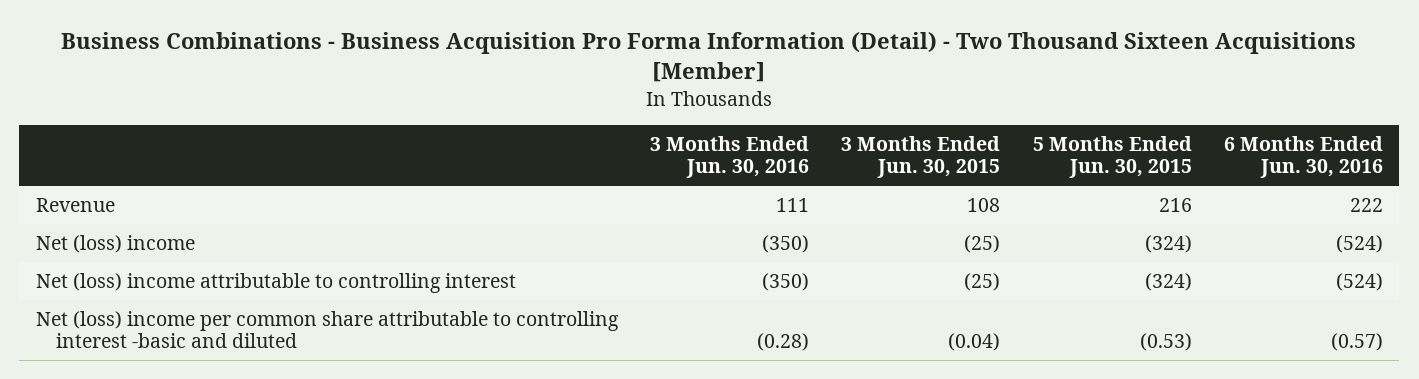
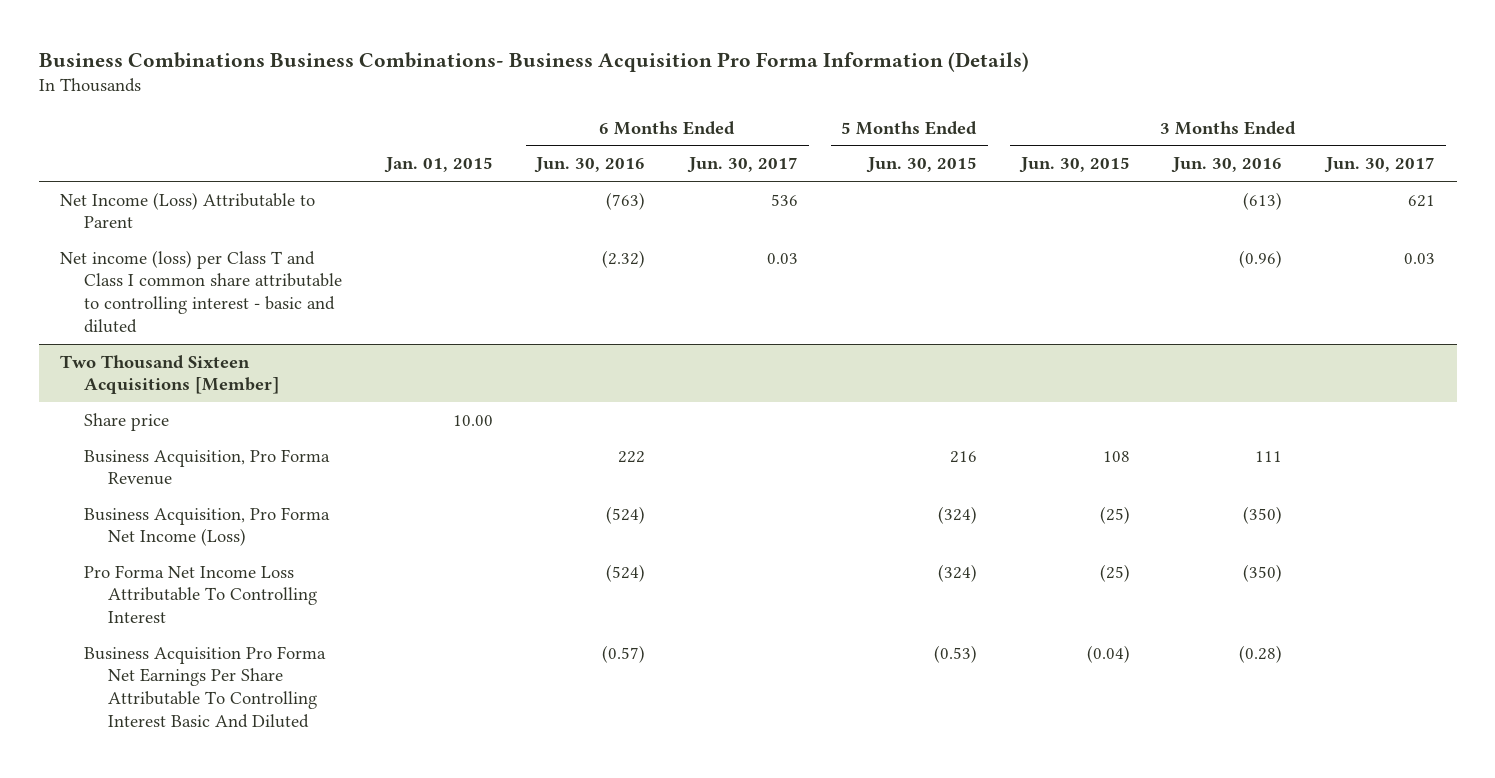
[61,32,1357,83] Business Combinations - Business Acquisition Pro Forma Information (Detail) - Two Thousand Sixteen Acquisitions [Member] -> [38,51,1029,72] Business Combinations Business Combinations- Business Acquisition Pro Forma Information (Details)
none -> [383,157,493,174] Jan. 01, 2015
none -> [687,157,799,174] Jun. 30, 2017
none -> [1324,157,1436,174] Jun. 30, 2017
none -> [60,191,316,229] Net Income (Loss) Attributable to Parent
none -> [60,249,343,333] Net income (loss) per Class T and Class I common share attributable to controlling interest - basic and diluted
none -> [60,354,280,395] Two Thousand Sixteen Acquisitions [Member]
none -> [84,412,170,431] Share price
[35,197,115,212] Revenue -> [84,448,331,486] Business Acquisition, Pro Forma Revenue
[35,234,195,253] Net (loss) income -> [84,506,331,547] Business Acquisition, Pro Forma Net Income (Loss)
[35,272,516,293] Net (loss) income attributable to controlling interest -> [84,564,317,624] Pro Forma Net Income Loss Attributable To Controlling Interest
[35,310,619,349] Net (loss) income per common share attributable to controlling interest -basic and diluted -> [84,645,327,728] Business Acquisition Pro Forma Net Earnings Per Share Attributable To Controlling Interest Basic And Diluted

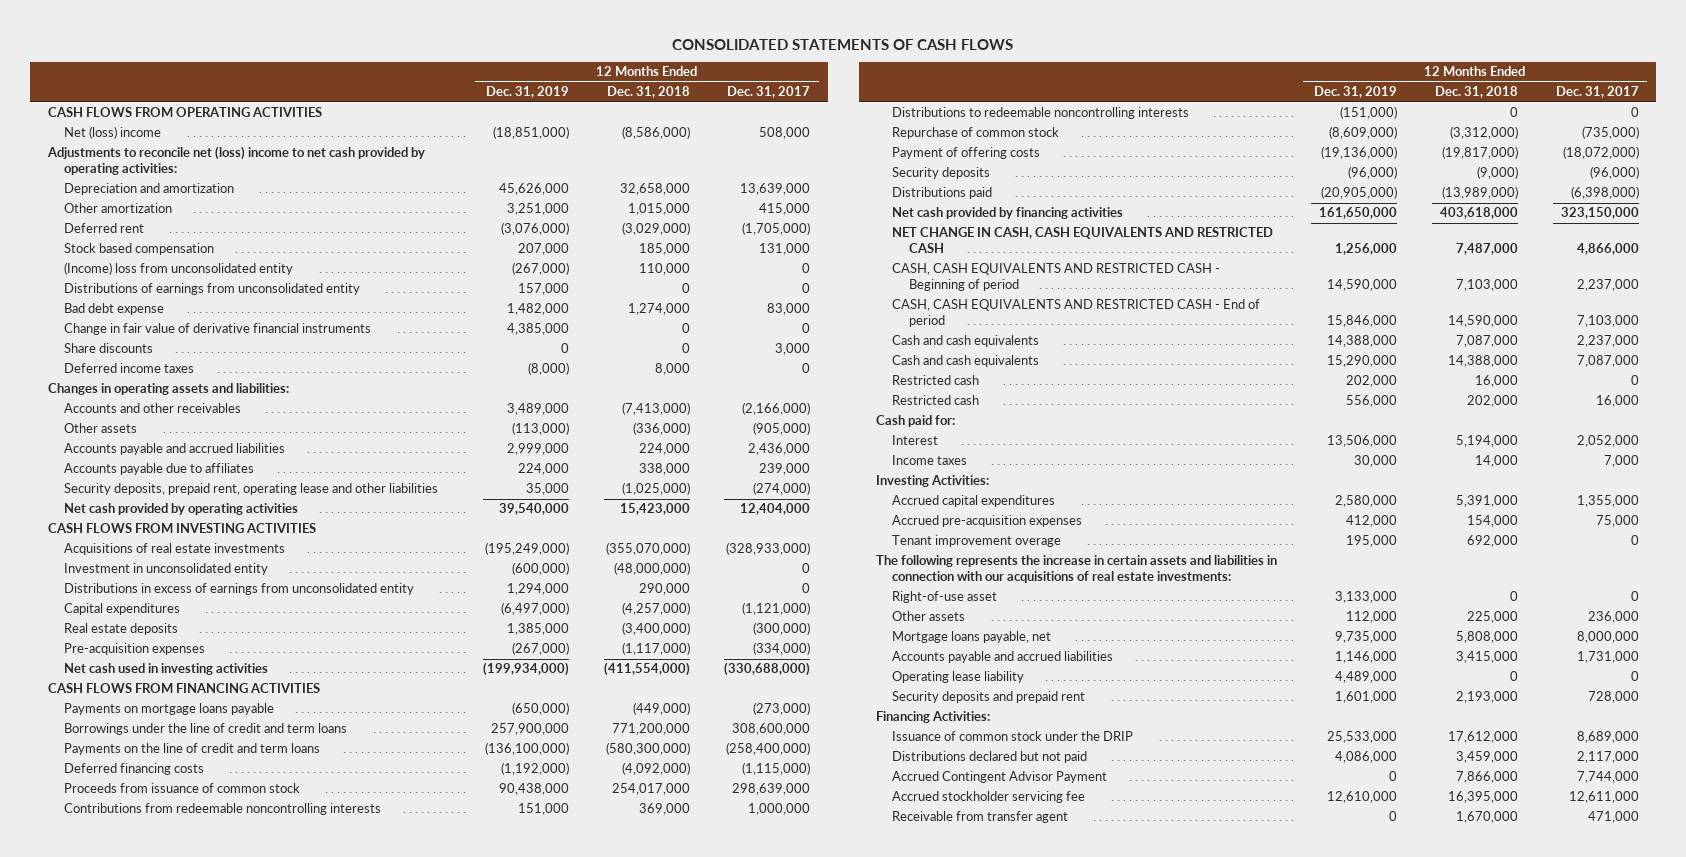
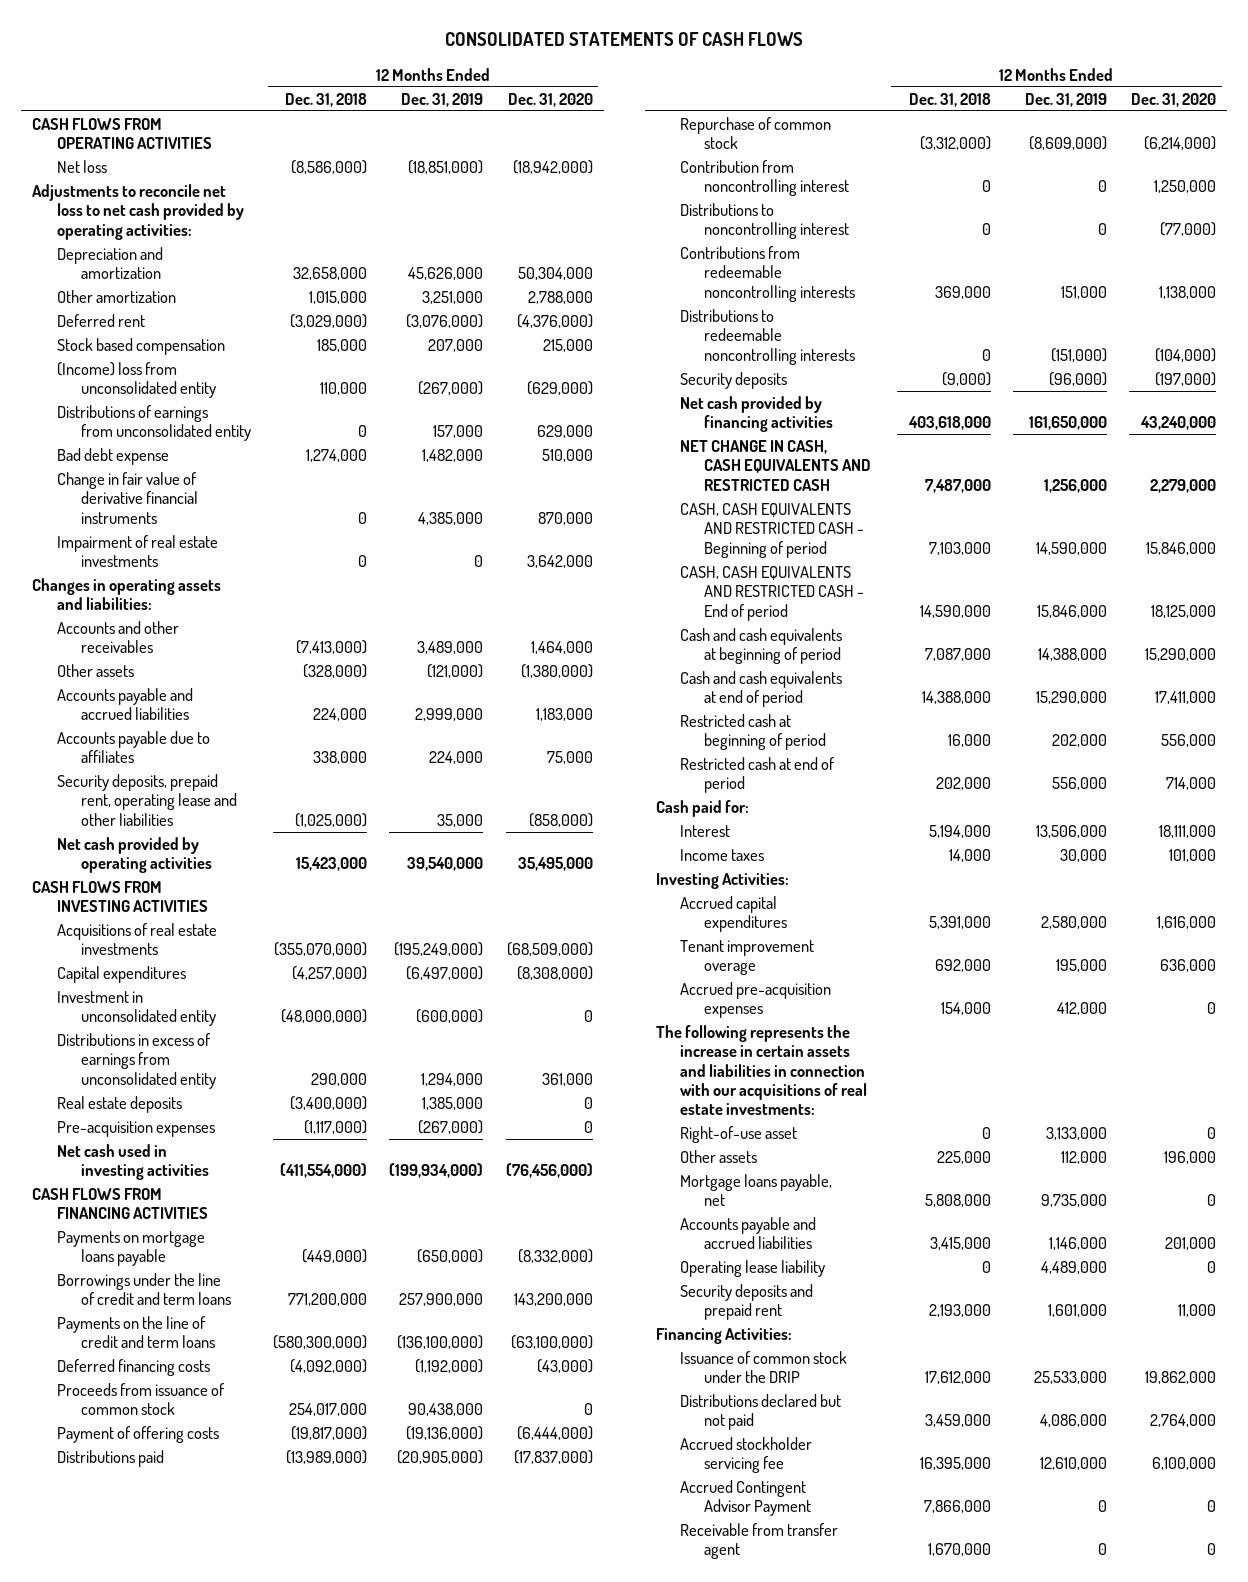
[727,86,811,99] Dec. 31, 2017 -> none
none -> [507,92,593,107] Dec. 31, 2020
[63,126,161,140] Net (loss) income -> [56,160,107,174] Net loss
[46,146,425,176] Adjustments to reconcile net (loss) income to net cash provided by operating activities: -> [32,184,244,240] Adjustments to reconcile net loss to net cash provided by operating activities:
[63,343,153,354] Share discounts -> none
[63,363,194,374] Deferred income taxes -> none
none -> [56,535,218,568] Impairment of real estate investments
[512,422,570,436] (113,000) -> [427,664,484,679] (121,000)
[632,422,690,436] (336,000) -> [303,664,368,679] (328,000)
[63,603,180,616] Capital expenditures -> [56,966,186,984] Capital expenditures
[892,147,1041,160] Payment of offering costs -> [56,1426,219,1444] Payment of offering costs
[892,187,993,200] Distributions paid -> [56,1450,164,1468] Distributions paid
[892,127,1060,140] Repurchase of common stock -> [680,117,832,150] Repurchase of common stock
none -> [680,160,850,197] Contribution from noncontrolling interest
none -> [680,203,850,240] Distributions to noncontrolling interest
[892,335,1040,348] Cash and cash equivalents -> [680,628,843,665] Cash and cash equivalents at beginning of period
[892,355,1040,368] Cash and cash equivalents -> [680,671,843,708] Cash and cash equivalents at end of period
[892,375,980,386] Restricted cash -> [680,714,827,751] Restricted cash at beginning of period
[892,395,980,406] Restricted cash -> [680,757,836,794] Restricted cash at end of period
[892,515,1083,528] Accrued pre-acquisition expenses -> [680,982,832,1019] Accrued pre-acquisition expenses
[892,771,1108,784] Accrued Contingent Advisor Payment -> [680,1480,812,1517] Accrued Contingent Advisor Payment

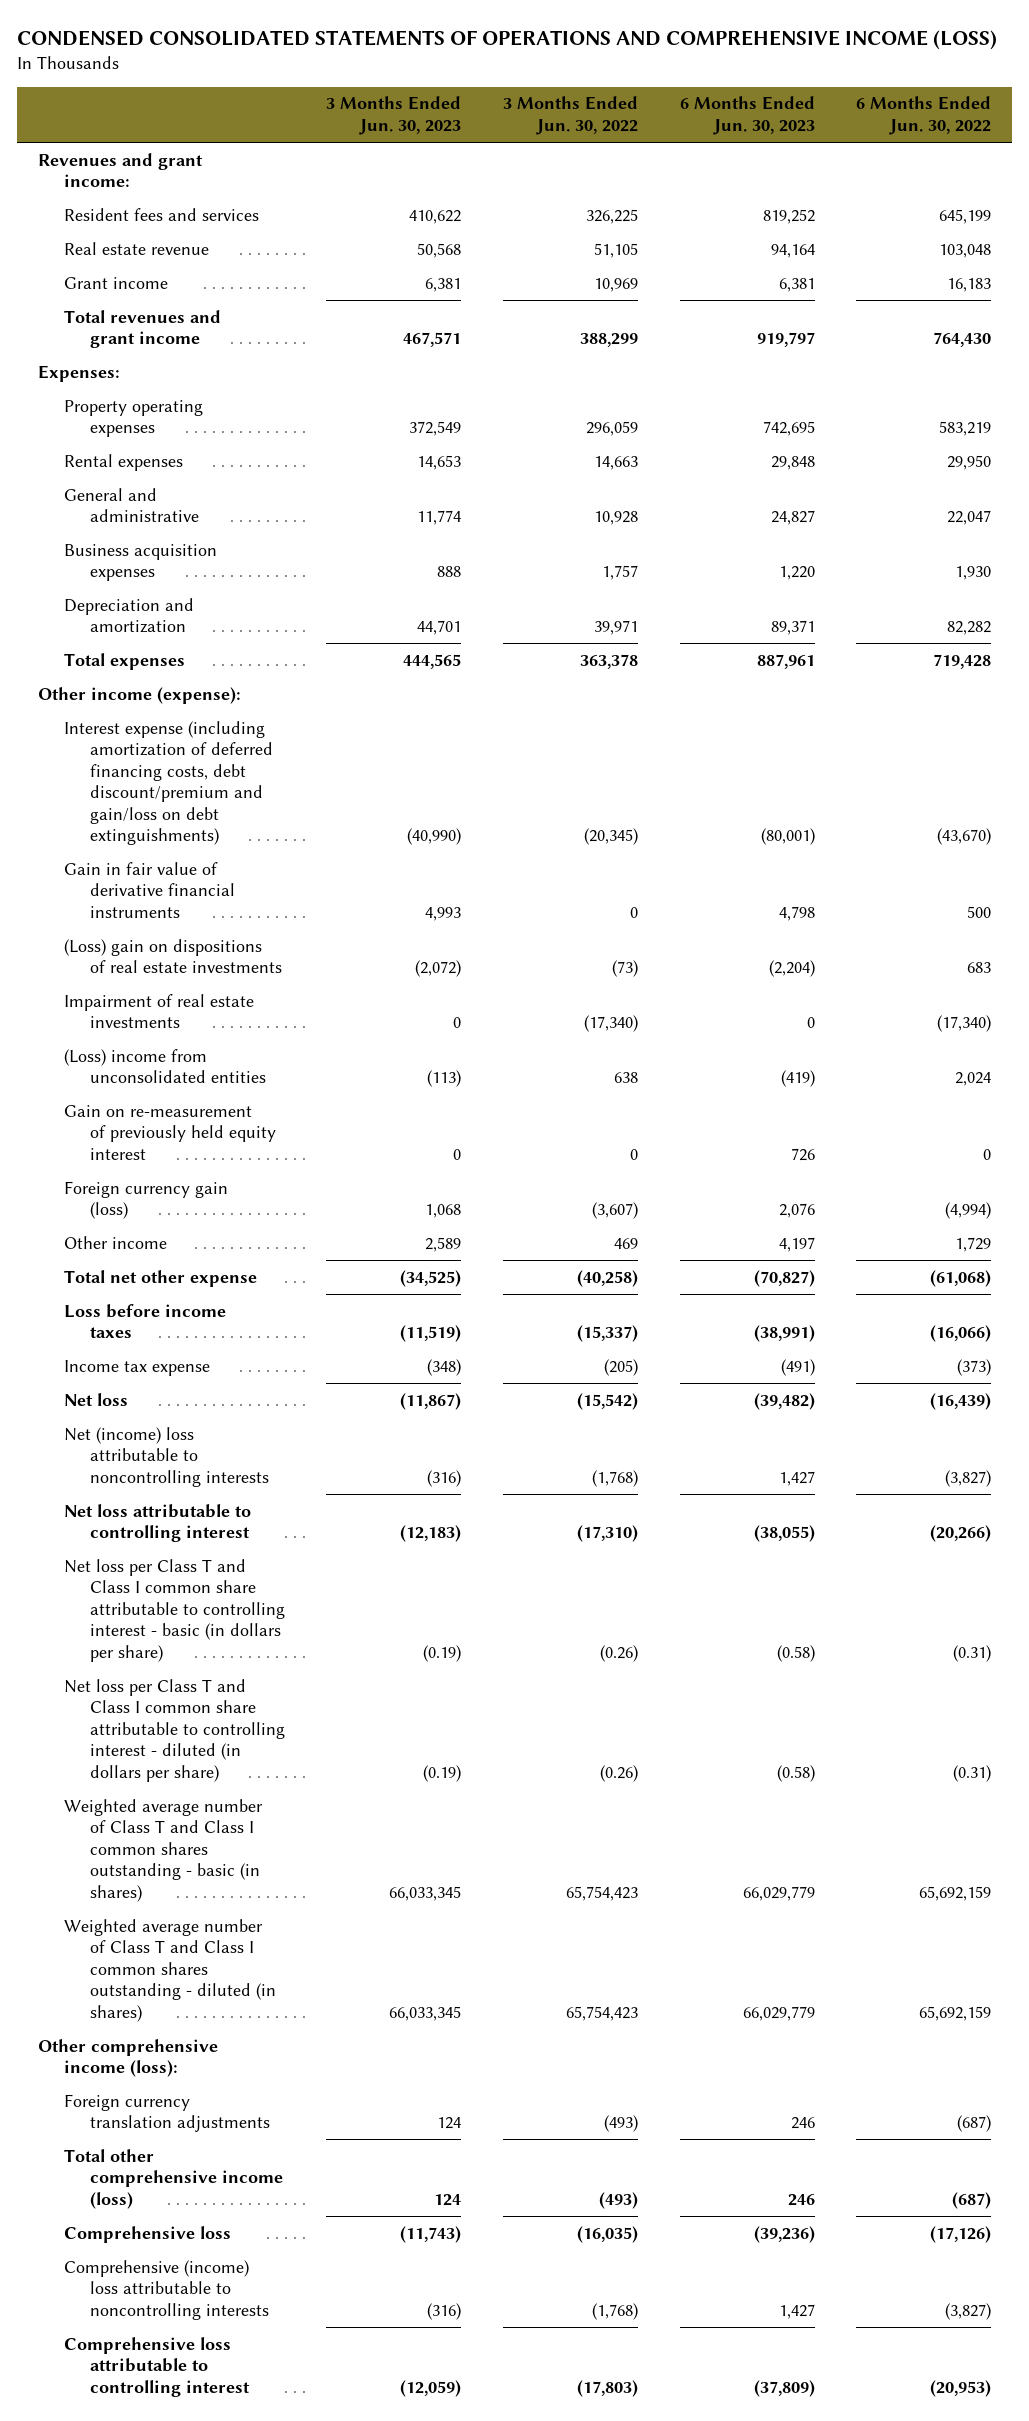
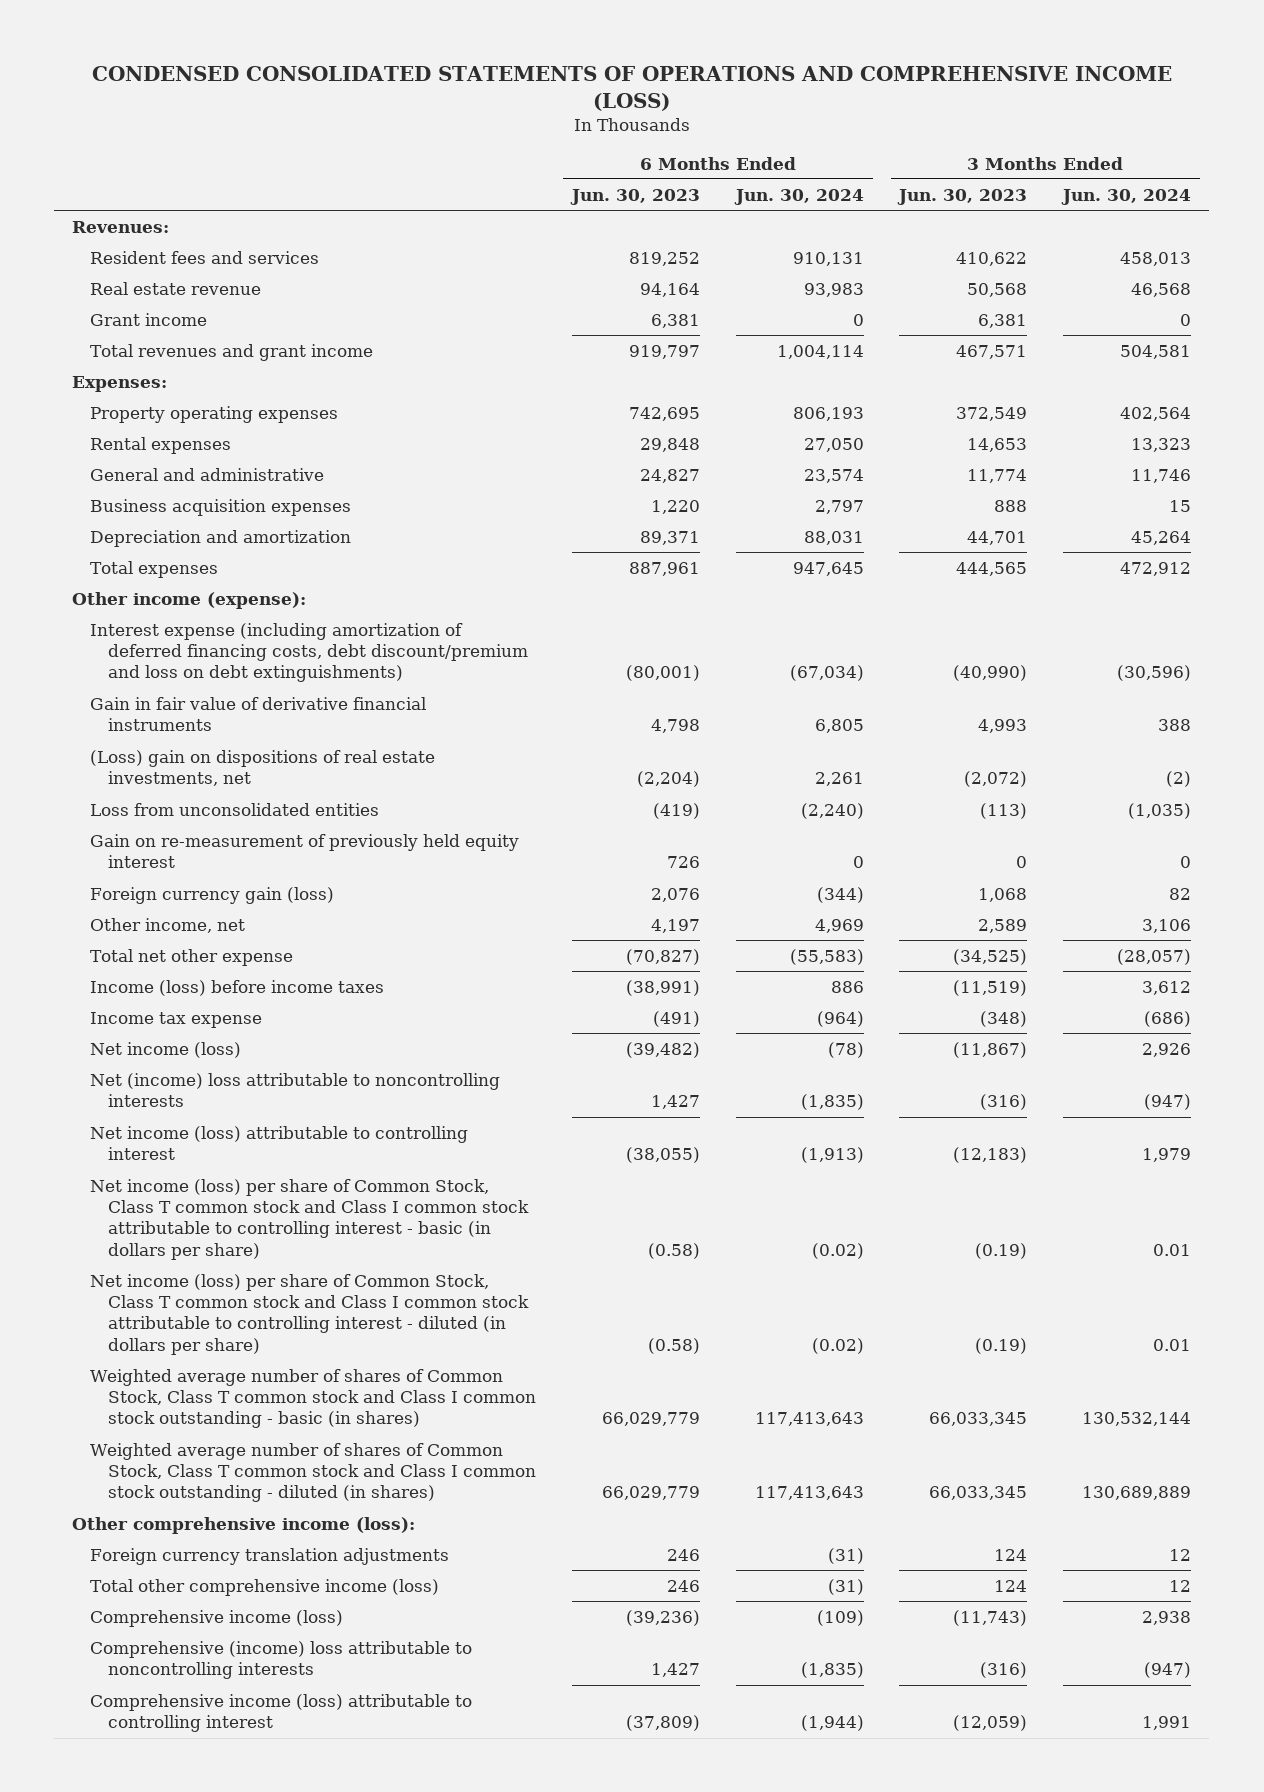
[502,96,638,135] 3 Months Ended Jun. 30, 2022 -> none
[856,96,992,135] 6 Months Ended Jun. 30, 2022 -> none
none -> [733,188,864,205] Jun. 30, 2024
none -> [1061,188,1192,205] Jun. 30, 2024
[37,152,203,188] Revenues and grant income: -> [72,220,170,233] Revenues:
[63,720,273,846] Interest expense (including amortization of deferred financing costs, debt discount/premium and gain/loss on debt extinguishments) -> [90,622,528,683] Interest expense (including amortization of deferred financing costs, debt discount/premium and loss on debt extinguishments)
[63,993,254,1029] Impairment of real estate investments -> none
[63,938,282,974] (Loss) gain on dispositions of real estate investments -> [90,749,436,787] (Loss) gain on dispositions of real estate investments, net
[63,1048,266,1084] (Loss) income from unconsolidated entities -> [90,802,380,816] Loss from unconsolidated entities
[63,1235,167,1249] Other income -> [90,917,246,933] Other income, net
[63,1303,226,1339] Loss before income taxes -> [90,979,385,996] Income (loss) before income taxes
[63,1392,128,1406] Net loss -> [90,1041,242,1058] Net income (loss)
[63,1503,251,1543] Net loss attributable to controlling interest -> [90,1125,469,1161] Net income (loss) attributable to controlling interest
[63,1558,285,1662] Net loss per Class T and Class I common share attributable to controlling interest - basic (in dollars per share) -> [90,1178,529,1260] Net income (loss) per share of Common Stock, Class T common stock and Class I common stock attributable to controlling interest - basic (in dollars per share)
[63,1678,285,1782] Net loss per Class T and Class I common share attributable to controlling interest - diluted (in dollars per share) -> [90,1273,529,1355] Net income (loss) per share of Common Stock, Class T common stock and Class I common stock attributable to controlling interest - diluted (in dollars per share)
[63,1798,263,1902] Weighted average number of Class T and Class I common shares outstanding - basic (in shares) -> [90,1368,536,1429] Weighted average number of shares of Common Stock, Class T common stock and Class I common stock outstanding - basic (in shares)
[63,1918,276,2022] Weighted average number of Class T and Class I common shares outstanding - diluted (in shares) -> [90,1442,536,1503] Weighted average number of shares of Common Stock, Class T common stock and Class I common stock outstanding - diluted (in shares)
[63,2225,231,2243] Comprehensive loss -> [90,1609,344,1627] Comprehensive income (loss)
[63,2336,250,2397] Comprehensive loss attributable to controlling interest -> [90,1693,473,1733] Comprehensive income (loss) attributable to controlling interest

